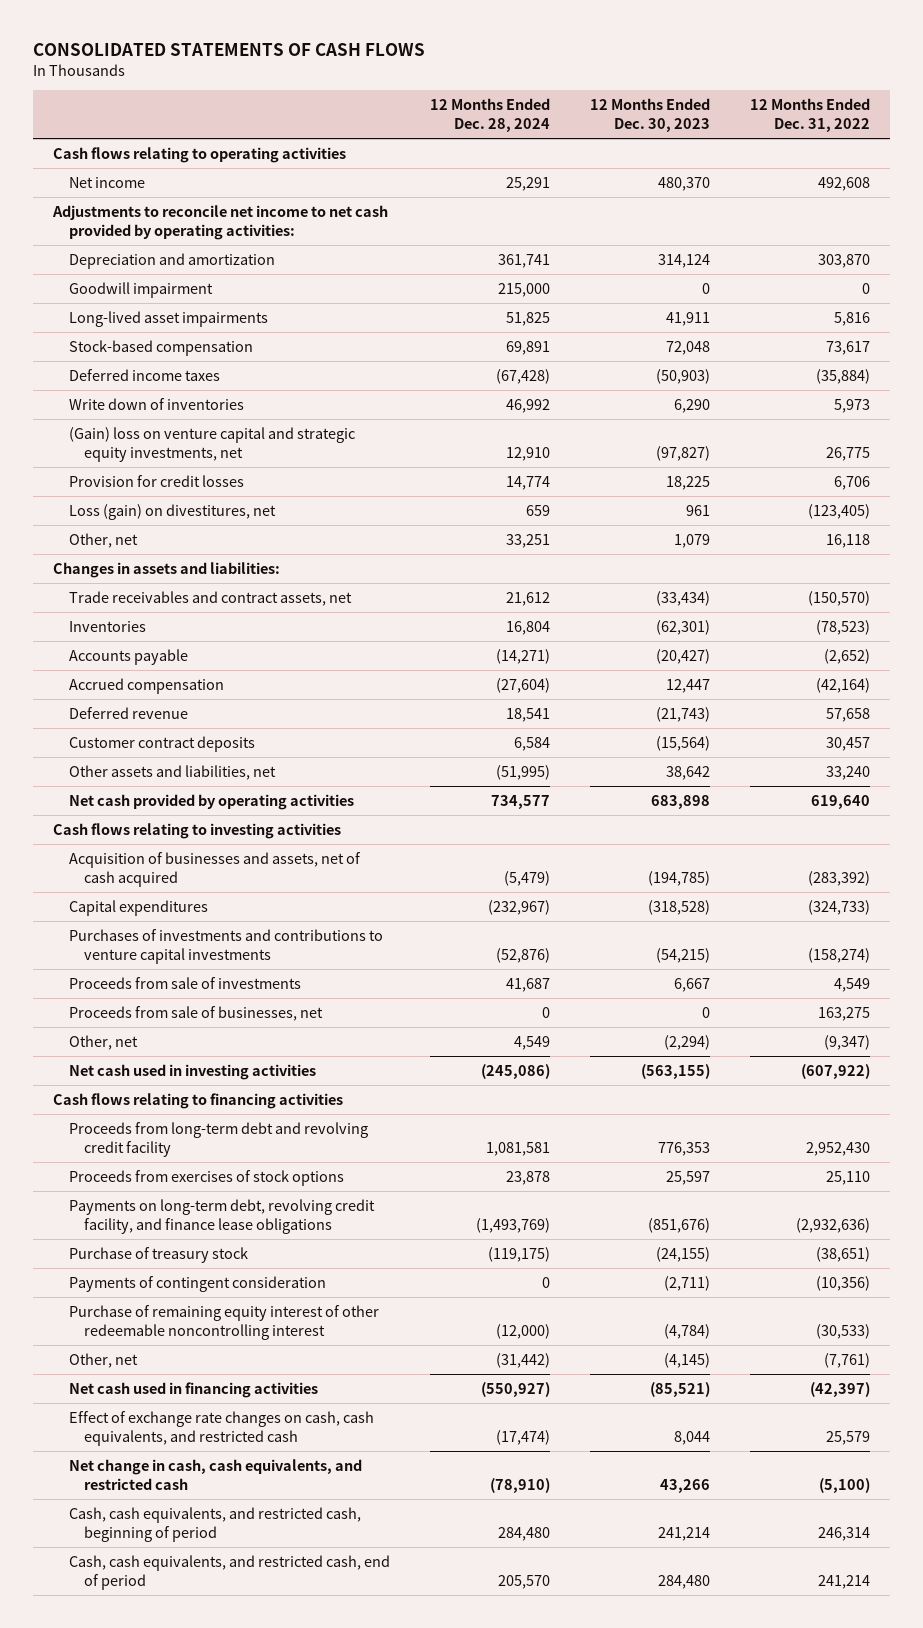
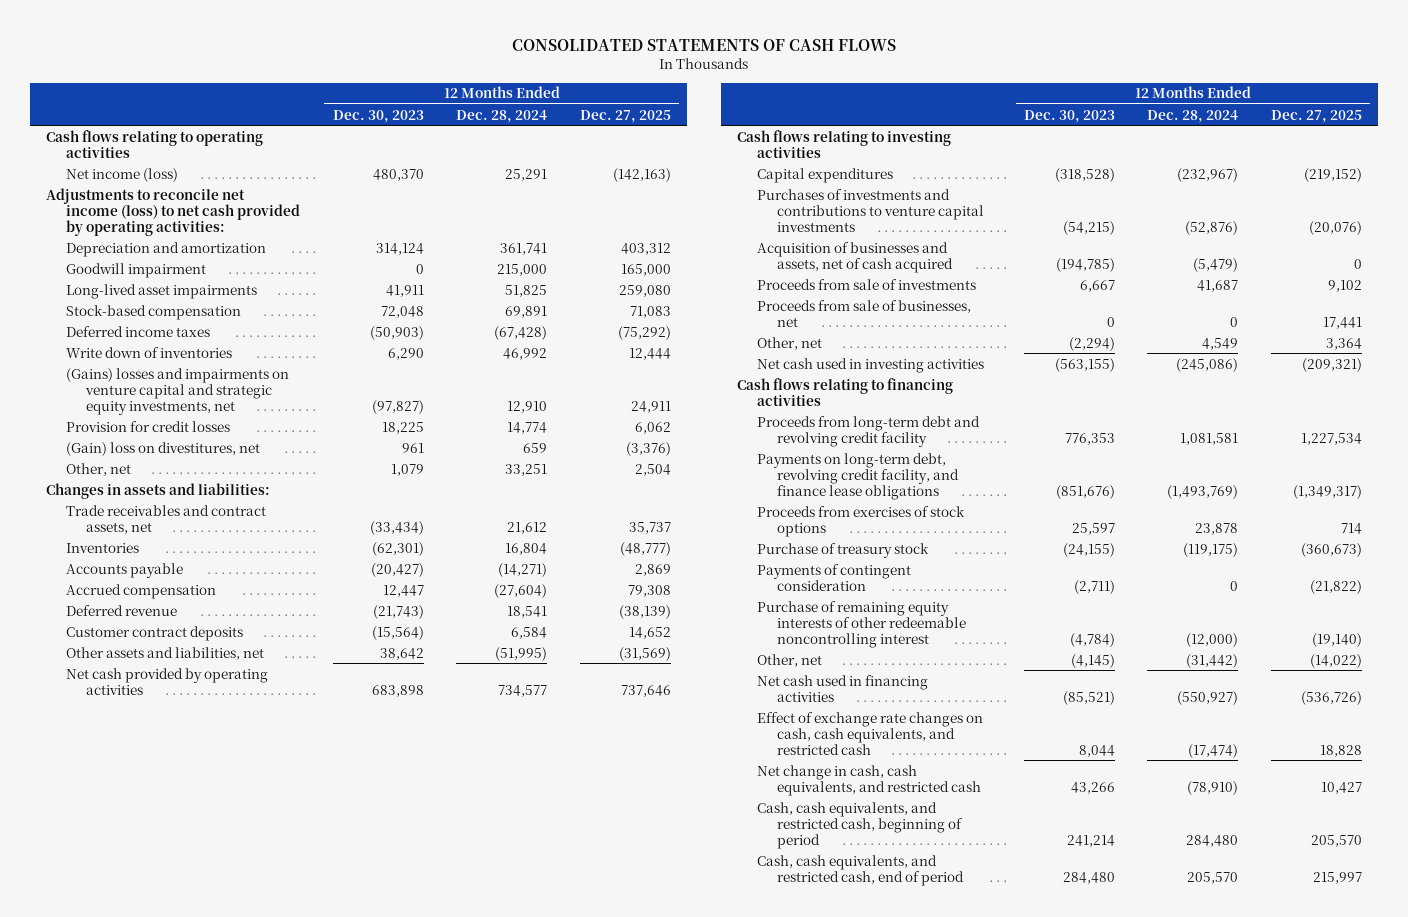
[750,98,871,132] 12 Months Ended Dec. 31, 2022 -> none
none -> [579,109,671,123] Dec. 27, 2025
[68,176,145,188] Net income -> [65,167,178,182] Net income (loss)
[52,204,389,240] Adjustments to reconcile net income to net cash provided by operating activities: -> [46,187,300,236] Adjustments to reconcile net income (loss) to net cash provided by operating activities:
[68,426,355,462] (Gain) loss on venture capital and strategic equity investments, net -> [65,367,289,415] (Gains) losses and impairments on venture capital and strategic equity investments, net
[68,503,276,520] Loss (gain) on divestitures, net -> [65,441,260,456] (Gain) loss on divestitures, net
[68,851,361,887] Acquisition of businesses and assets, net of cash acquired -> [757,241,953,273] Acquisition of businesses and assets, net of cash acquired
[68,1169,344,1186] Proceeds from exercises of stock options -> [757,505,966,537] Proceeds from exercises of stock options
[68,1304,379,1340] Purchase of remaining equity interest of other redeemable noncontrolling interest -> [757,600,966,648] Purchase of remaining equity interests of other redeemable noncontrolling interest

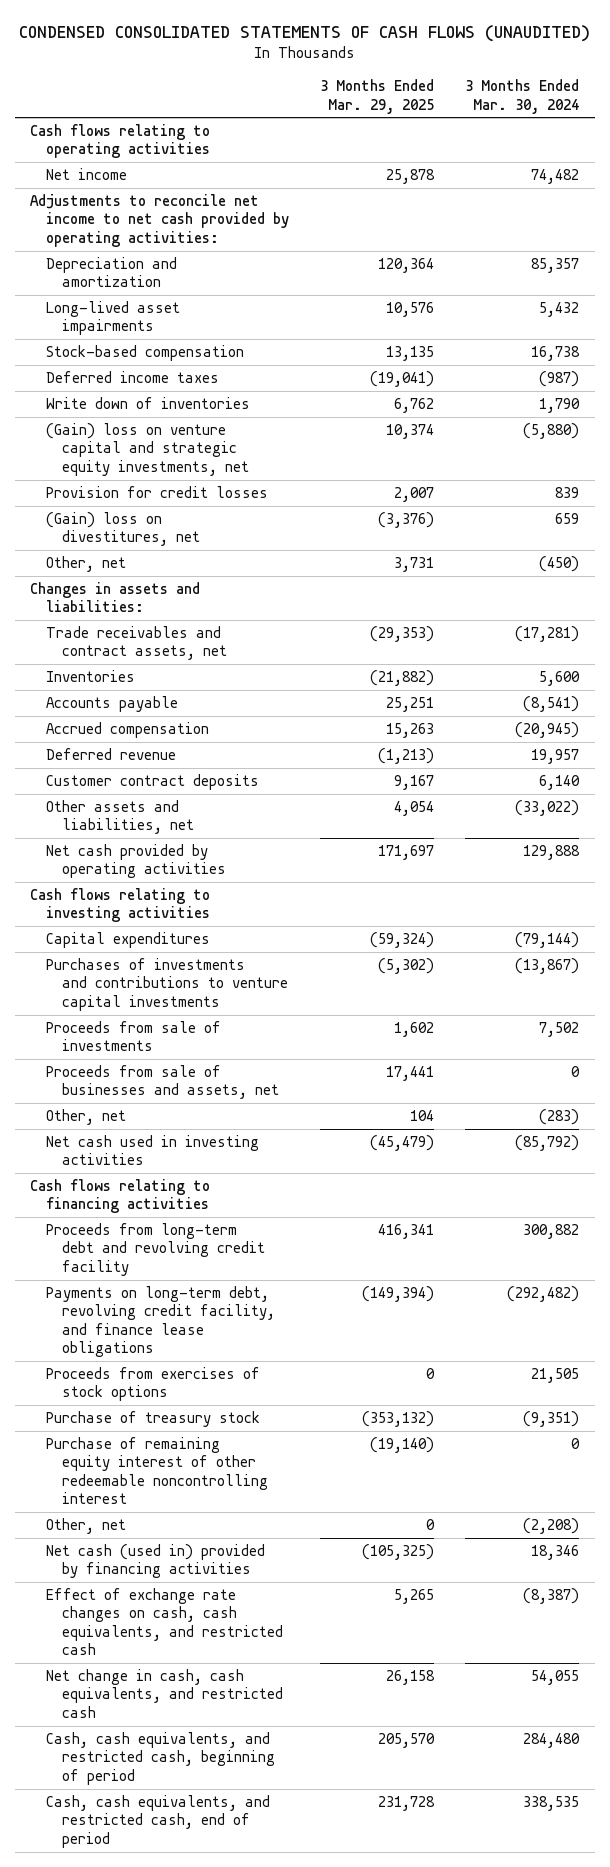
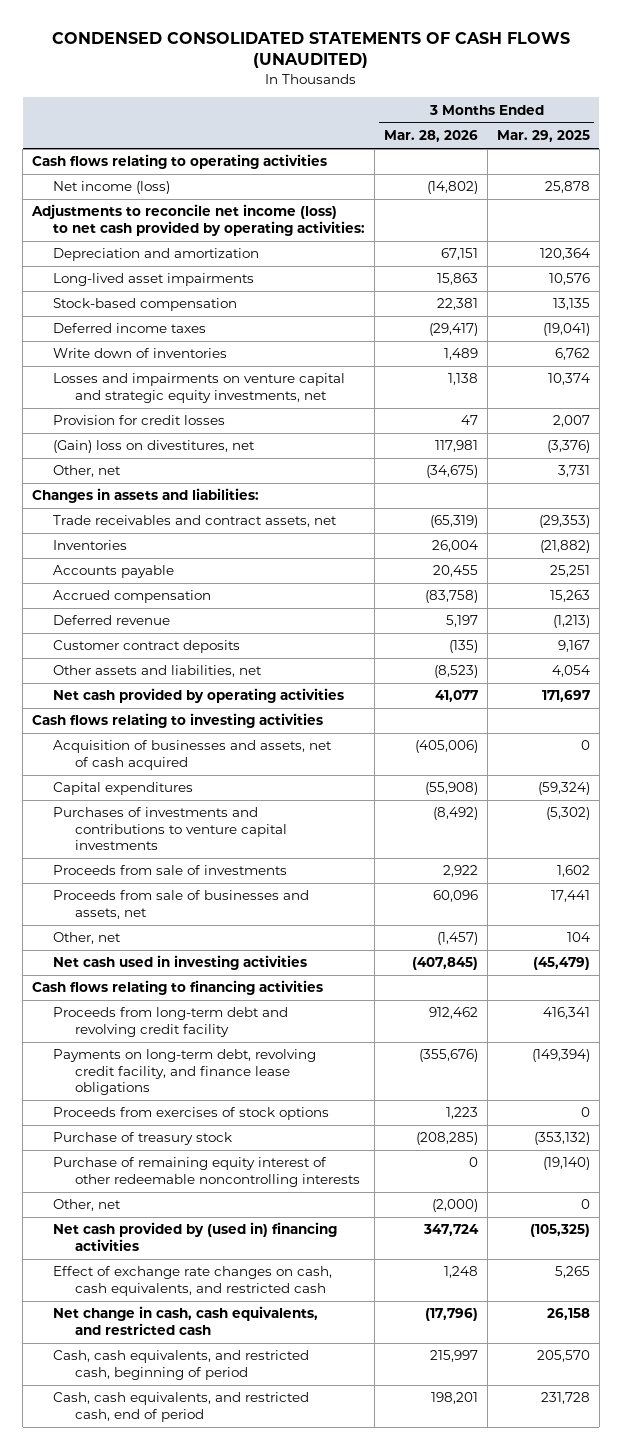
[465,79,580,114] 3 Months Ended Mar. 30, 2024 -> none
none -> [384,130,479,143] Mar. 28, 2026
[46,168,128,181] Net income -> [53,181,171,195] Net income (loss)
[30,194,290,247] Adjustments to reconcile net income to net cash provided by operating activities: -> [30,204,366,236] Adjustments to reconcile net income (loss) to net cash provided by operating activities:
[46,423,249,476] (Gain) loss on venture capital and strategic equity investments, net -> [53,373,346,403] Losses and impairments on venture capital and strategic equity investments, net
none -> [53,740,333,770] Acquisition of businesses and assets, net of cash acquired
[46,1437,268,1505] Purchase of remaining equity interest of other redeemable noncontrolling interest -> [53,1157,361,1187] Purchase of remaining equity interest of other redeemable noncontrolling interests
[46,1544,266,1579] Net cash (used in) provided by financing activities -> [53,1222,338,1251] Net cash provided by (used in) financing activities

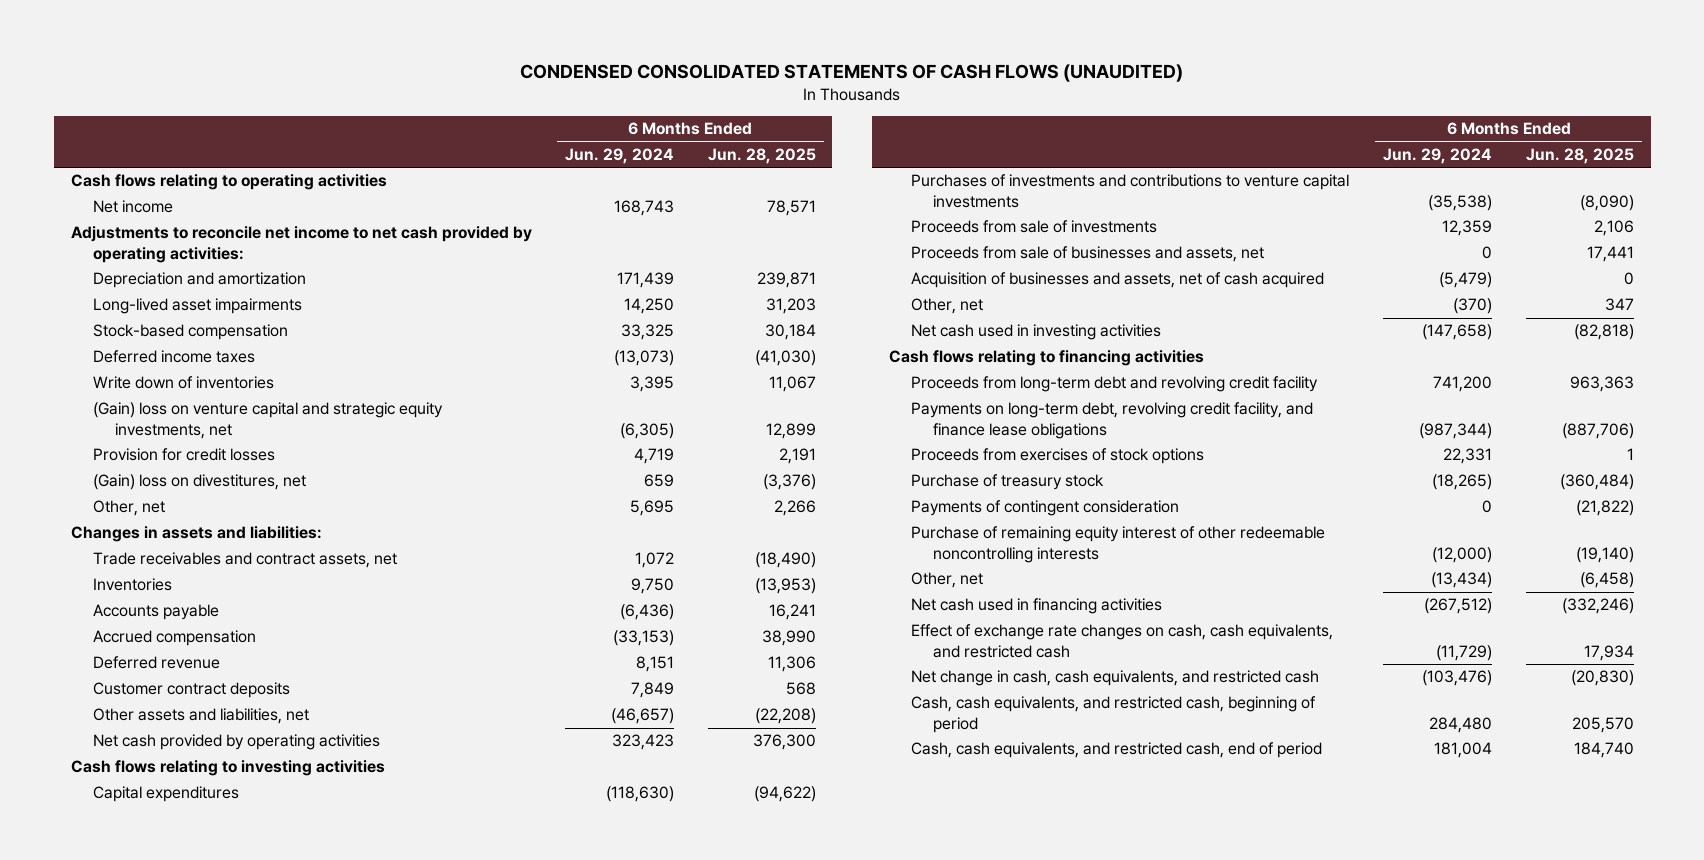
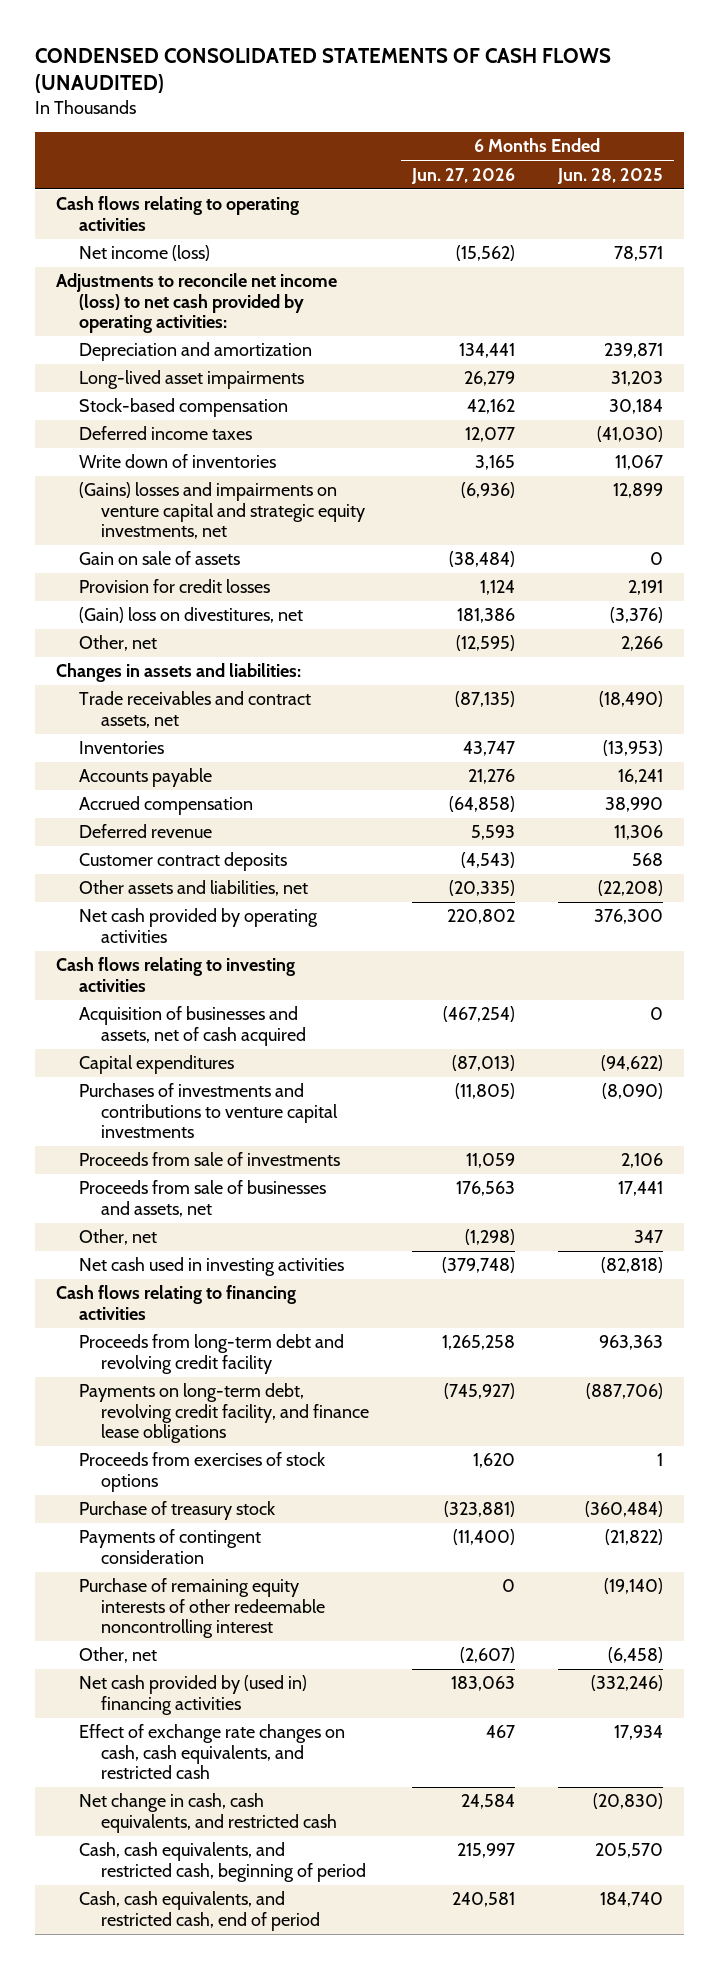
[565,147,675,164] Jun. 29, 2024 -> none
none -> [410,167,515,184] Jun. 27, 2026
[92,200,173,214] Net income -> [78,245,210,262] Net income (loss)
[70,226,532,263] Adjustments to reconcile net income to net cash provided by operating activities: -> [56,273,338,334] Adjustments to reconcile net income (loss) to net cash provided by operating activities:
[92,402,443,439] (Gain) loss on venture capital and strategic equity investments, net -> [78,482,366,540] (Gains) losses and impairments on venture capital and strategic equity investments, net
none -> [78,551,240,566] Gain on sale of assets
[910,272,1324,289] Acquisition of businesses and assets, net of cash acquired -> [78,1006,307,1046] Acquisition of businesses and assets, net of cash acquired
[910,526,1325,563] Purchase of remaining equity interest of other redeemable noncontrolling interests -> [78,1578,326,1639] Purchase of remaining equity interests of other redeemable noncontrolling interest
[910,598,1162,615] Net cash used in financing activities -> [78,1675,307,1715] Net cash provided by (used in) financing activities

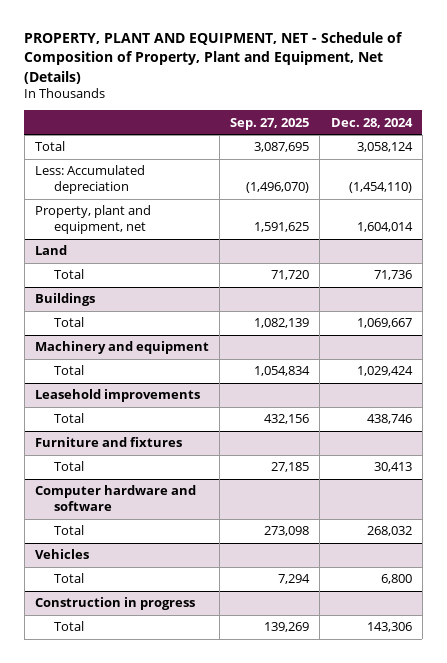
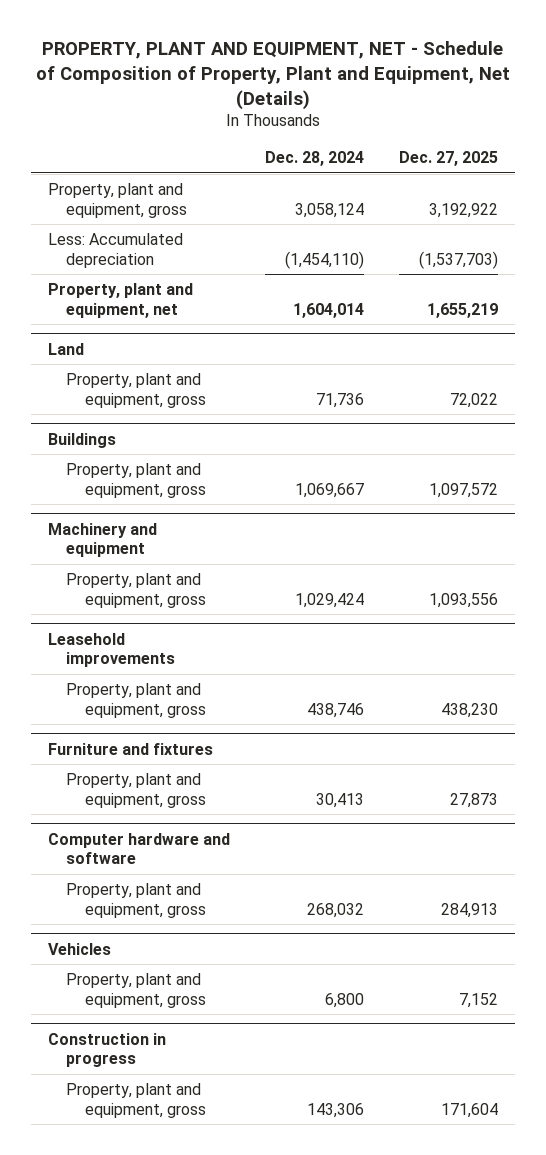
[230,117,310,130] Sep. 27, 2025 -> none
none -> [398,150,498,166] Dec. 27, 2025
[34,141,65,152] Total -> [47,182,188,218] Property, plant and equipment, gross
[53,269,84,280] Total -> [66,372,206,408] Property, plant and equipment, gross
[53,317,84,328] Total -> [66,462,206,498] Property, plant and equipment, gross
[53,365,84,376] Total -> [66,572,206,608] Property, plant and equipment, gross
[53,413,84,424] Total -> [66,682,206,718] Property, plant and equipment, gross
[53,461,84,472] Total -> [66,772,206,808] Property, plant and equipment, gross
[53,525,84,536] Total -> [66,882,206,918] Property, plant and equipment, gross
[53,573,84,584] Total -> [66,972,206,1008] Property, plant and equipment, gross
[53,621,84,632] Total -> [66,1082,206,1118] Property, plant and equipment, gross

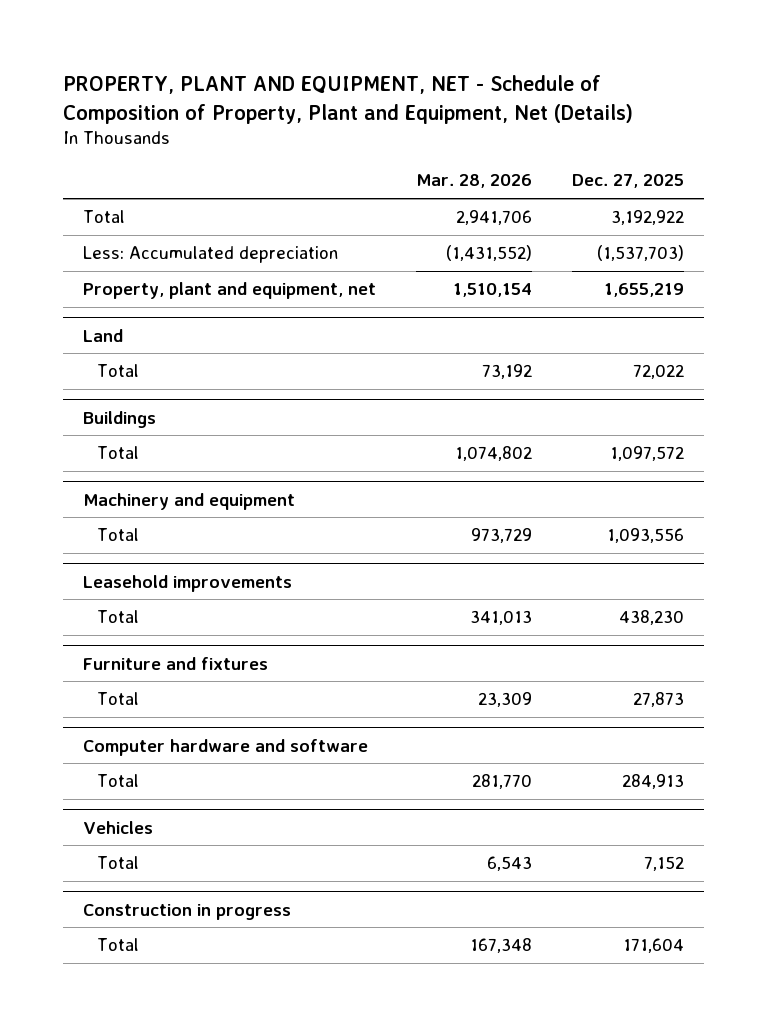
[264,150,364,166] Dec. 28, 2024 -> none
none -> [415,174,532,189] Mar. 28, 2026
[47,182,188,218] Property, plant and equipment, gross -> [82,210,125,224] Total
[66,372,206,408] Property, plant and equipment, gross -> [96,364,139,378] Total
[66,462,206,498] Property, plant and equipment, gross -> [96,446,139,460] Total
[66,572,206,608] Property, plant and equipment, gross -> [96,528,139,542] Total
[66,682,206,718] Property, plant and equipment, gross -> [96,610,139,624] Total
[66,772,206,808] Property, plant and equipment, gross -> [96,692,139,706] Total
[66,882,206,918] Property, plant and equipment, gross -> [96,774,139,788] Total
[66,972,206,1008] Property, plant and equipment, gross -> [96,856,139,870] Total
[66,1082,206,1118] Property, plant and equipment, gross -> [96,938,139,952] Total

